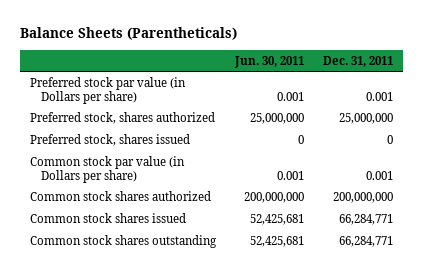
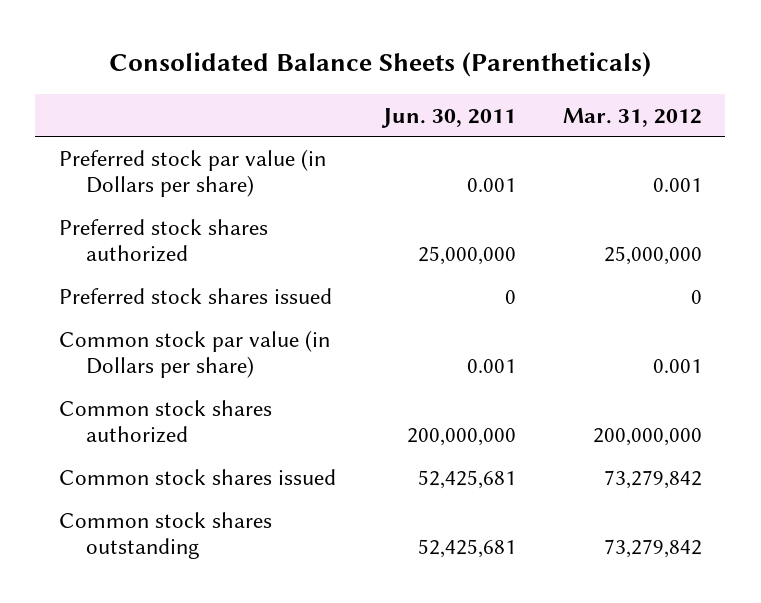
[20,27,238,41] Balance Sheets (Parentheticals) -> [109,51,652,77] Consolidated Balance Sheets (Parentheticals)
[323,55,394,67] Dec. 31, 2011 -> none
none -> [562,107,702,127] Mar. 31, 2012
[29,111,215,124] Preferred stock, shares authorized -> [58,218,268,263] Preferred stock shares authorized
[29,133,190,146] Preferred stock, shares issued -> [58,287,332,304] Preferred stock shares issued

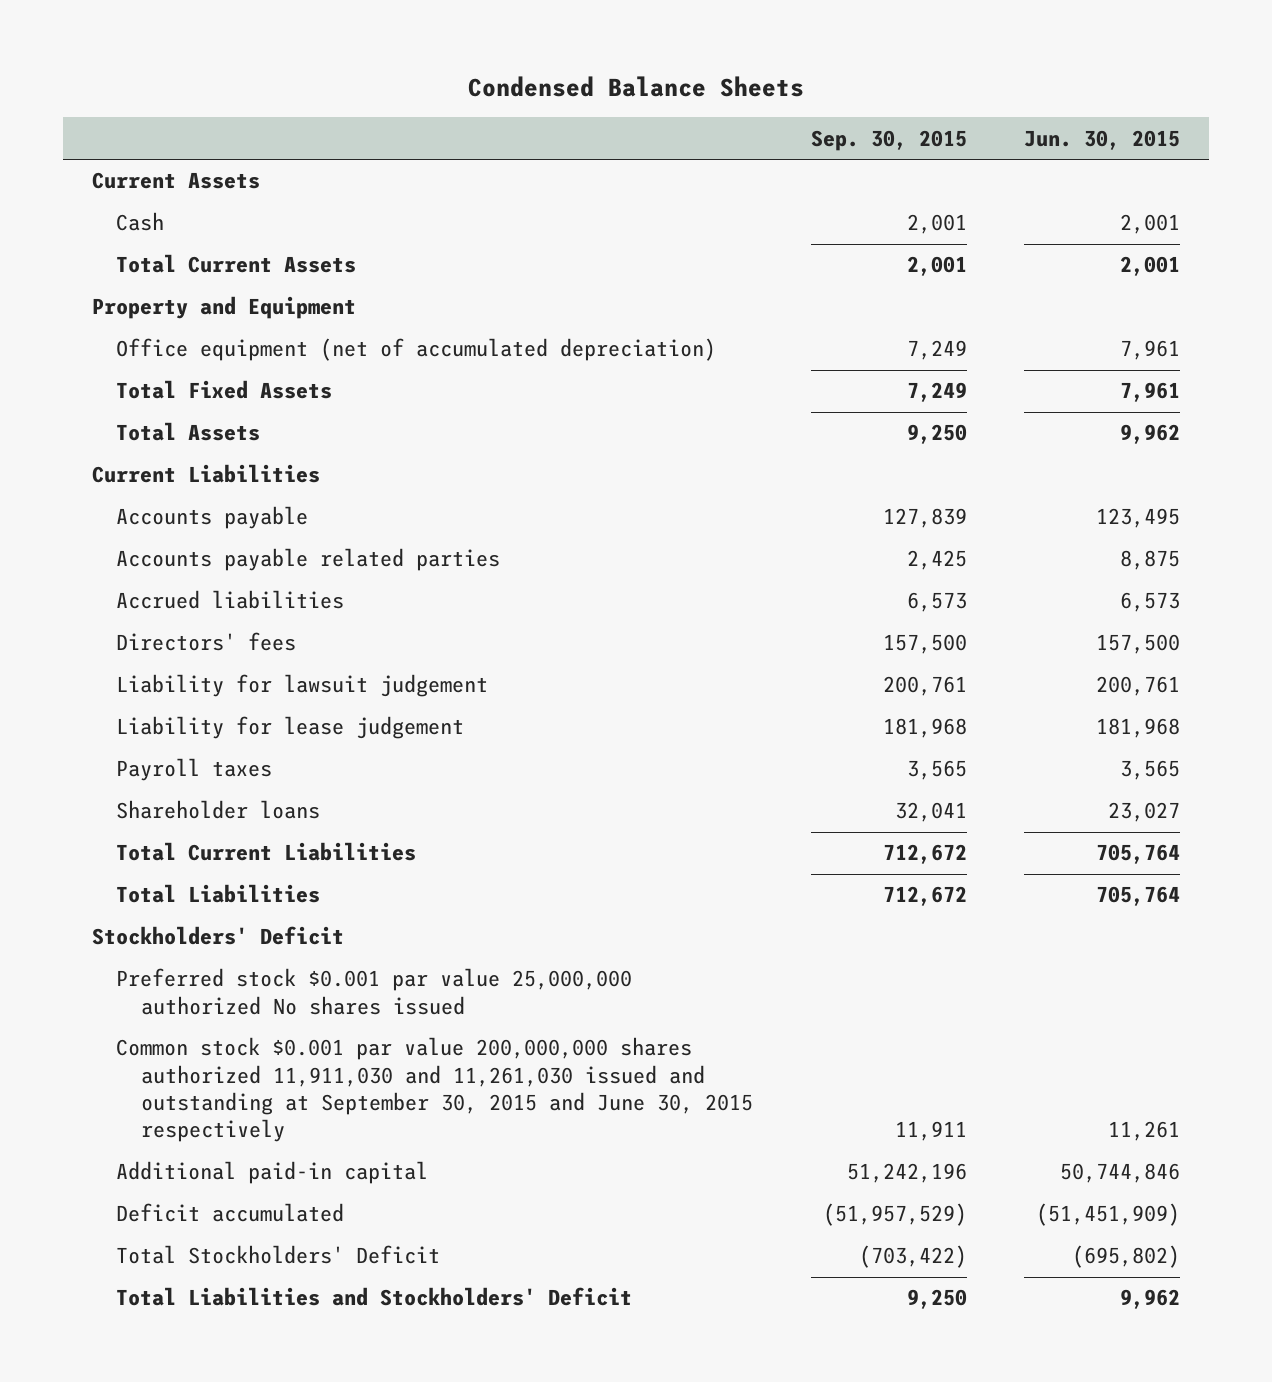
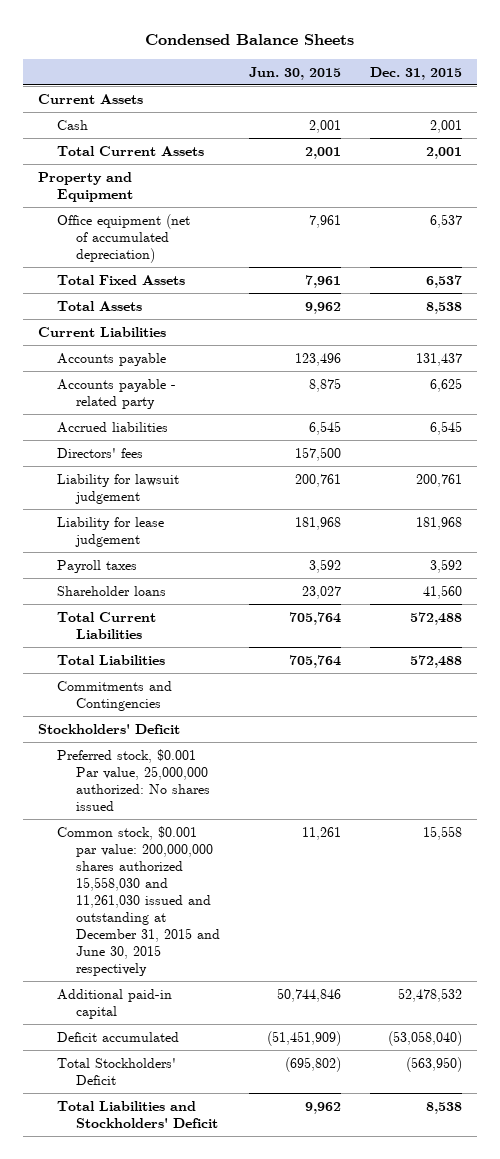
[810,129,967,151] Sep. 30, 2015 -> none
none -> [370,66,463,80] Dec. 31, 2015
[1096,508,1181,529] 123,495 -> [294,352,341,366] 123,496
[116,548,501,572] Accounts payable related parties -> [56,378,176,409] Accounts payable - related party
[1120,592,1181,613] 6,573 -> [308,420,341,435] 6,545
[1120,760,1181,781] 3,565 -> [308,558,341,573] 3,592
none -> [56,680,172,711] Commitments and Contingencies
[116,968,633,1015] Preferred stock $0.001 par value 25,000,000 authorized No shares issued -> [56,748,210,811] Preferred stock, $0.001 Par value, 25,000,000 authorized: No shares issued
[116,1037,753,1143] Common stock $0.001 par value 200,000,000 shares authorized 11,911,030 and 11,261,030 issued and outstanding at September 30, 2015 and June 30, 2015 respectively -> [56,825,220,976] Common stock, $0.001 par value: 200,000,000 shares authorized 15,558,030 and 11,261,030 issued and outstanding at December 31, 2015 and June 30, 2015 respectively

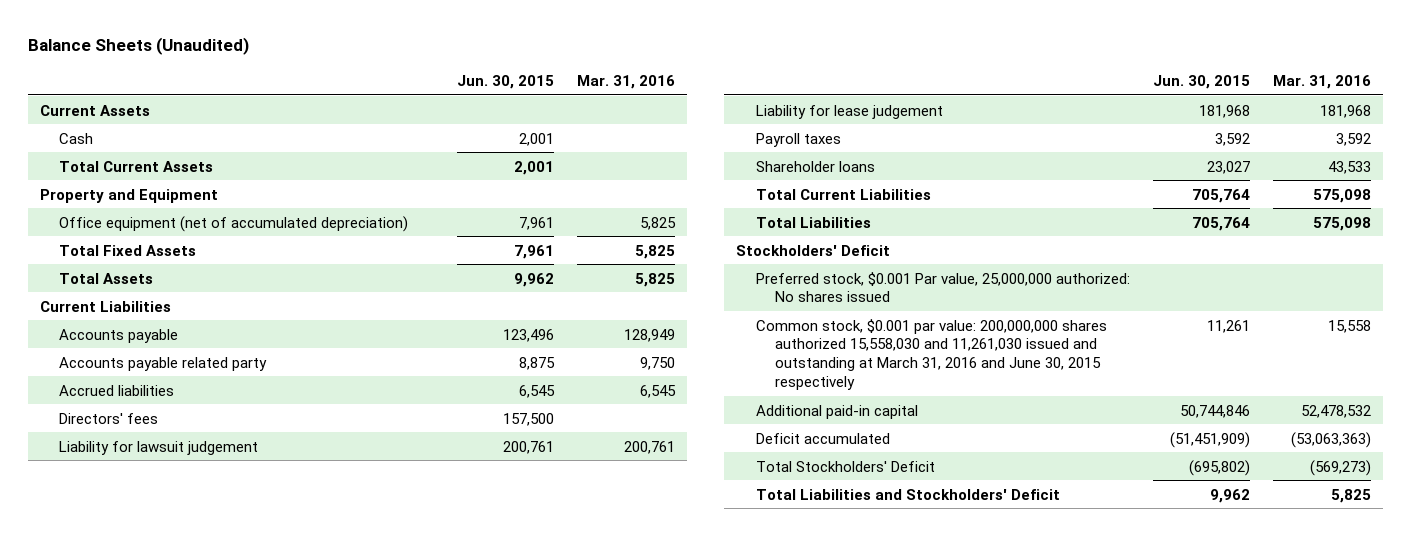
[144,33,354,45] Condensed Balance Sheets -> [28,37,250,56] Balance Sheets (Unaudited)
[370,66,463,80] Dec. 31, 2015 -> none
none -> [577,74,676,89] Mar. 31, 2016
[56,378,176,409] Accounts payable - related party -> [59,356,268,371] Accounts payable related party
[56,680,172,711] Commitments and Contingencies -> none
[56,825,220,976] Common stock, $0.001 par value: 200,000,000 shares authorized 15,558,030 and 11,261,030 issued and outstanding at December 31, 2015 and June 30, 2015 respectively -> [755,318,1107,391] Common stock, $0.001 par value: 200,000,000 shares authorized 15,558,030 and 11,261,030 issued and outstanding at March 31, 2016 and June 30, 2015 respectively

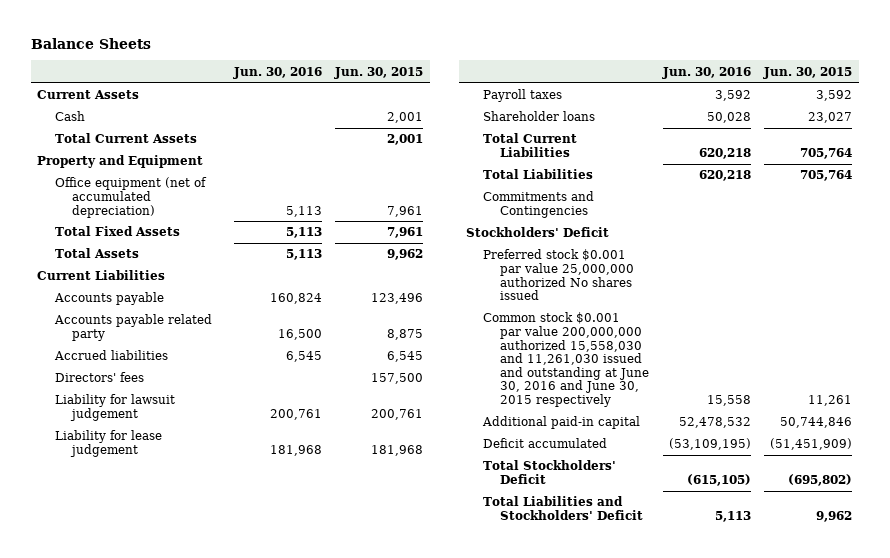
[28,37,250,56] Balance Sheets (Unaudited) -> [30,37,151,49] Balance Sheets
[577,74,676,89] Mar. 31, 2016 -> none
none -> [233,66,323,79] Jun. 30, 2016
none -> [483,191,595,218] Commitments and Contingencies
[755,271,1130,303] Preferred stock, $0.001 Par value, 25,000,000 authorized: No shares issued -> [483,249,635,301] Preferred stock $0.001 par value 25,000,000 authorized No shares issued
[755,318,1107,391] Common stock, $0.001 par value: 200,000,000 shares authorized 15,558,030 and 11,261,030 issued and outstanding at March 31, 2016 and June 30, 2015 respectively -> [483,312,650,407] Common stock $0.001 par value 200,000,000 authorized 15,558,030 and 11,261,030 issued and outstanding at June 30, 2016 and June 30, 2015 respectively

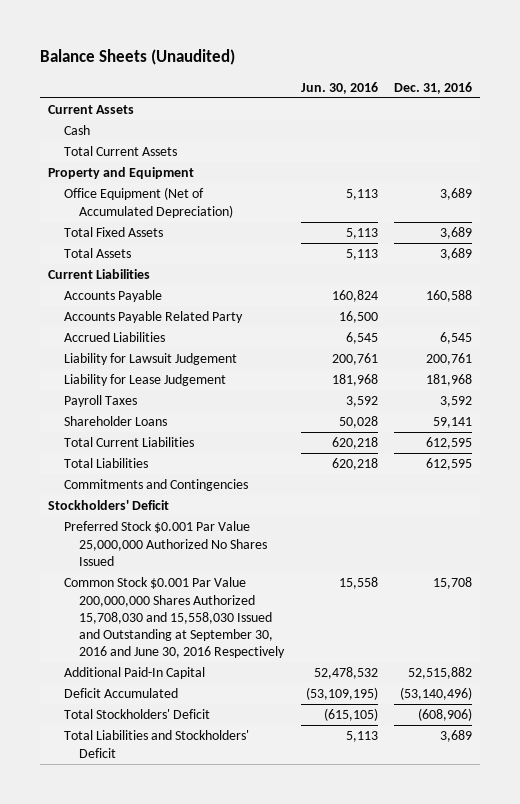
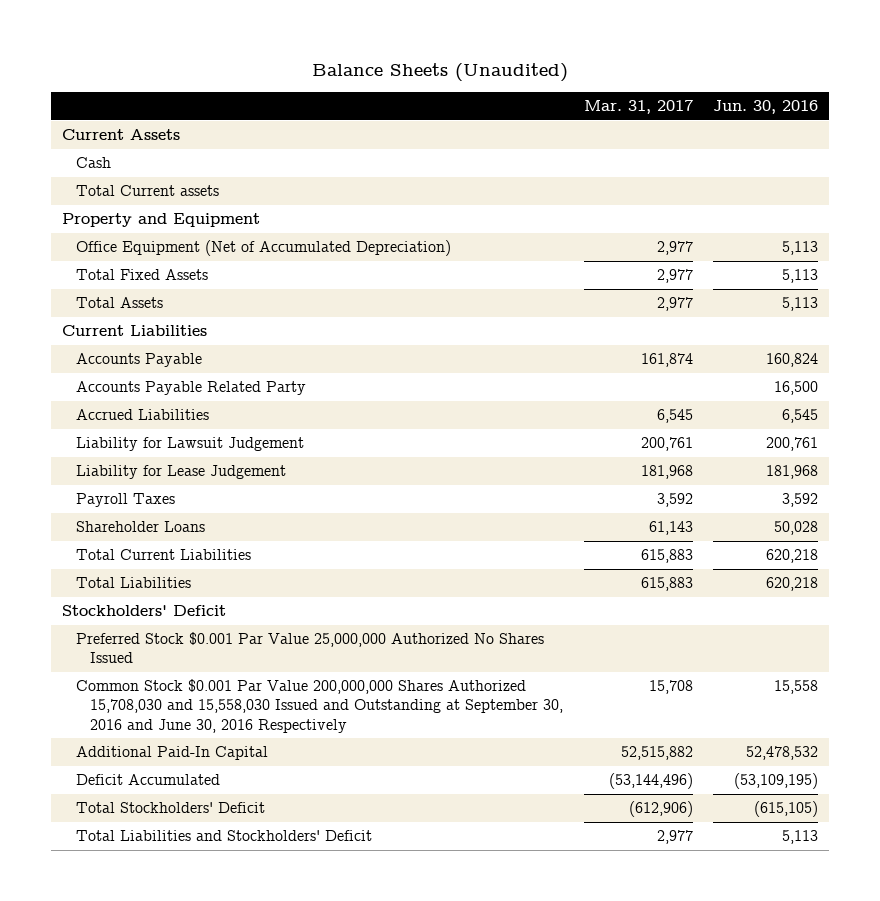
[393,81,472,94] Dec. 31, 2016 -> none
none -> [583,100,693,115] Mar. 31, 2017
[63,146,177,157] Total Current Assets -> [75,185,219,197] Total Current assets
[63,479,248,492] Commitments and Contingencies -> none

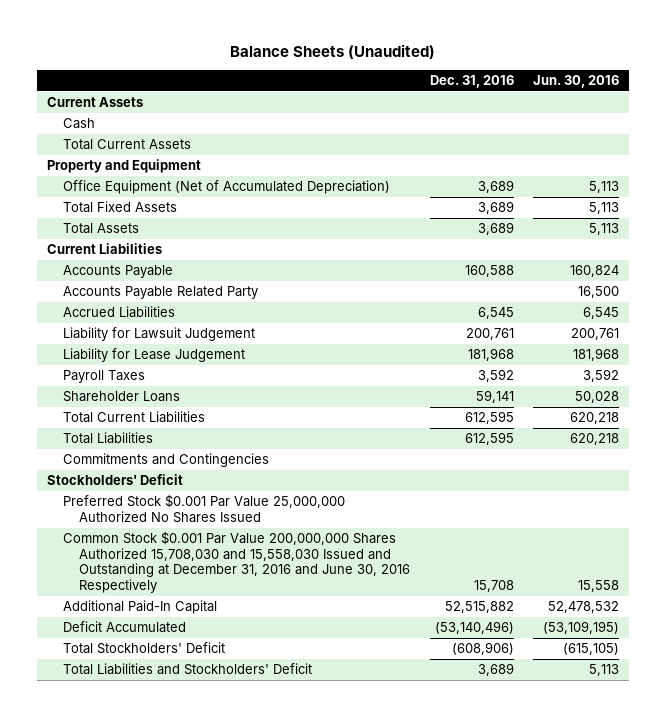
[583,100,693,115] Mar. 31, 2017 -> none
none -> [429,74,514,88] Dec. 31, 2016
[75,185,219,197] Total Current assets -> [62,139,191,151] Total Current Assets
none -> [62,453,269,468] Commitments and Contingencies
[75,679,564,733] Common Stock $0.001 Par Value 200,000,000 Shares Authorized 15,708,030 and 15,558,030 Issued and Outstanding at September 30, 2016 and June 30, 2016 Respectively -> [62,531,410,593] Common Stock $0.001 Par Value 200,000,000 Shares Authorized 15,708,030 and 15,558,030 Issued and Outstanding at December 31, 2016 and June 30, 2016 Respectively

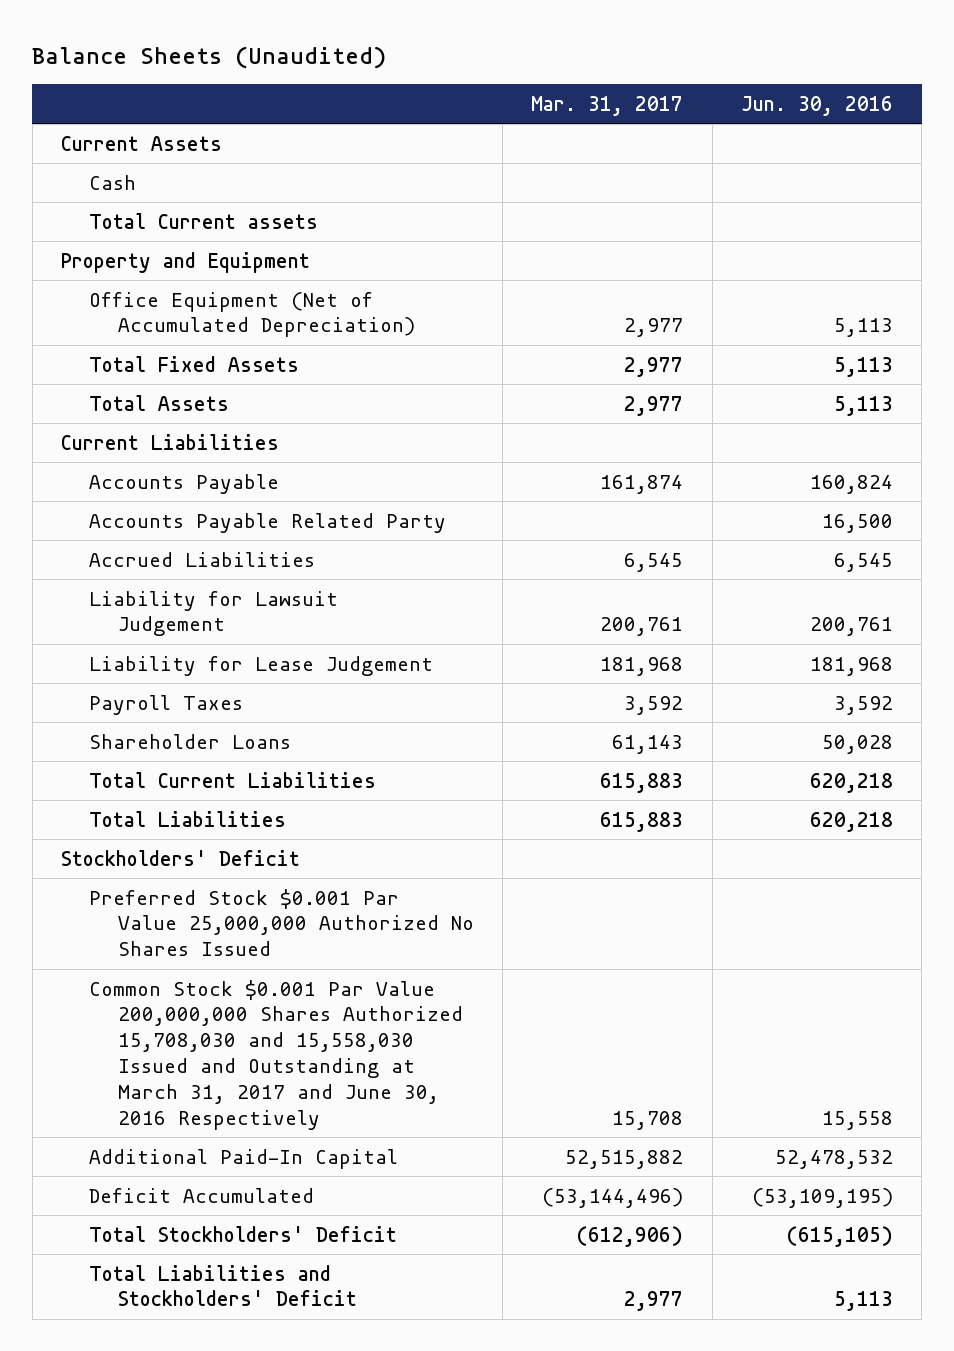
[429,74,514,88] Dec. 31, 2016 -> none
none -> [531,95,684,116] Mar. 31, 2017
[62,139,191,151] Total Current Assets -> [89,212,319,229] Total Current assets
[62,453,269,468] Commitments and Contingencies -> none
[62,531,410,593] Common Stock $0.001 Par Value 200,000,000 Shares Authorized 15,708,030 and 15,558,030 Issued and Outstanding at December 31, 2016 and June 30, 2016 Respectively -> [89,979,463,1130] Common Stock $0.001 Par Value 200,000,000 Shares Authorized 15,708,030 and 15,558,030 Issued and Outstanding at March 31, 2017 and June 30, 2016 Respectively

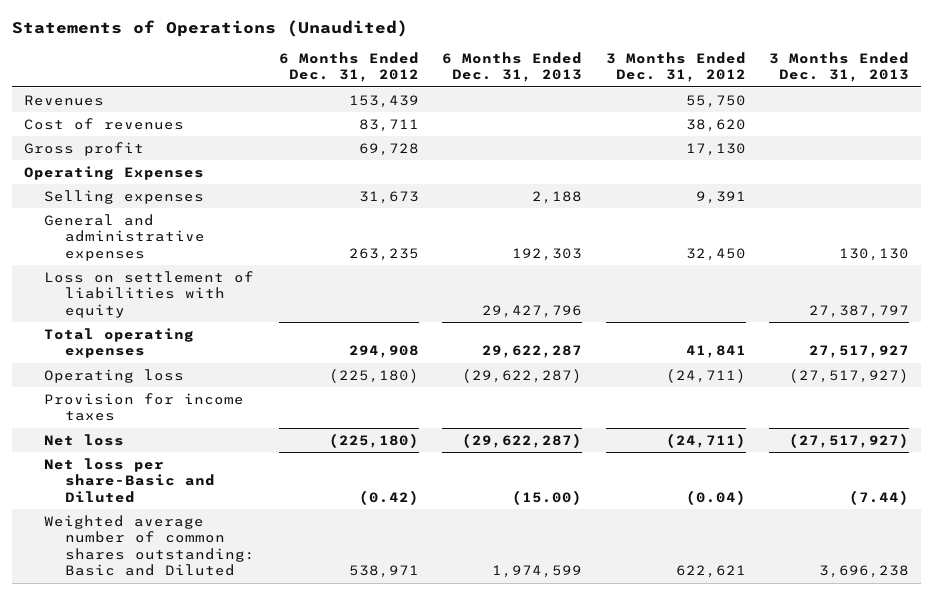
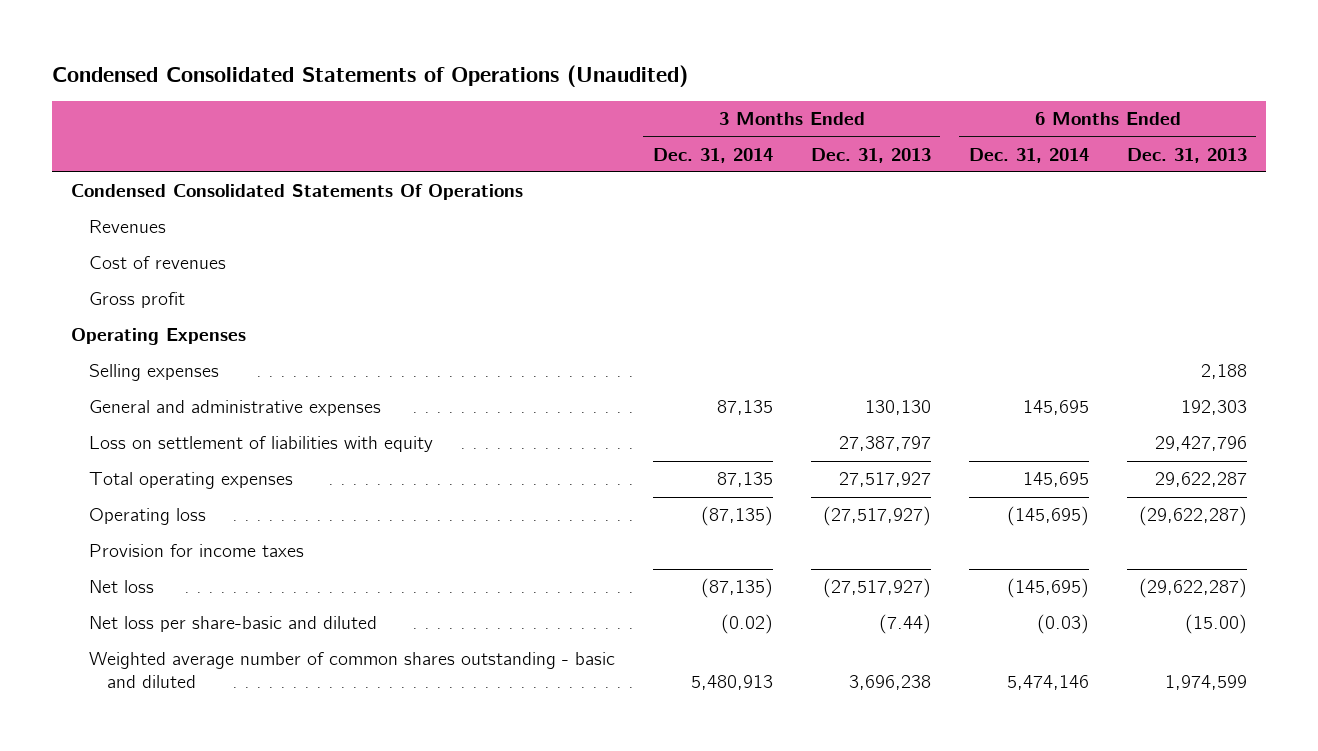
[11,19,408,37] Statements of Operations (Unaudited) -> [52,64,689,87] Condensed Consolidated Statements of Operations (Unaudited)
[278,51,419,83] 6 Months Ended Dec. 31, 2012 -> none
[605,51,746,83] 3 Months Ended Dec. 31, 2012 -> none
none -> [652,147,773,163] Dec. 31, 2014
none -> [968,147,1089,163] Dec. 31, 2014
none -> [71,184,524,201] Condensed Consolidated Statements Of Operations
[44,457,216,503] Net loss per share-Basic and Diluted -> [88,616,377,633] Net loss per share-basic and diluted
[44,514,256,577] Weighted average number of common shares outstanding: Basic and Diluted -> [88,652,615,689] Weighted average number of common shares outstanding - basic and diluted

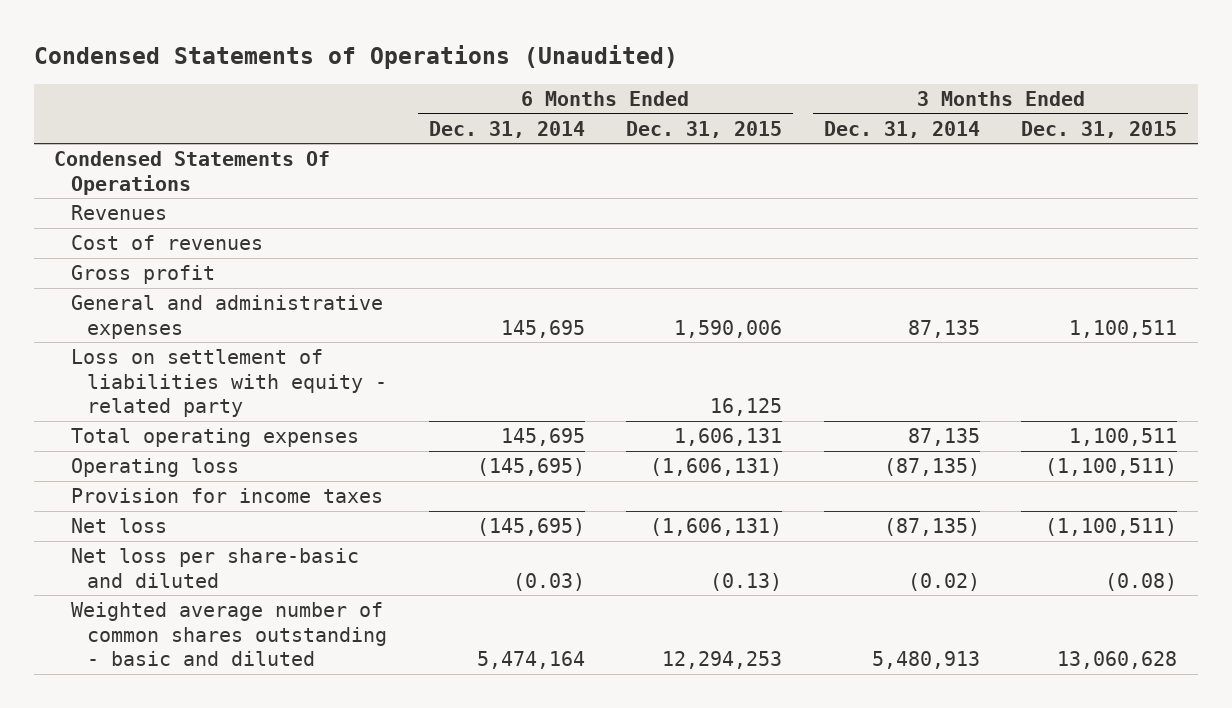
[52,64,689,87] Condensed Consolidated Statements of Operations (Unaudited) -> [33,45,678,70] Condensed Statements of Operations (Unaudited)
[810,147,931,163] Dec. 31, 2013 -> none
[1126,147,1247,163] Dec. 31, 2013 -> none
none -> [626,120,783,138] Dec. 31, 2015
none -> [1021,120,1178,138] Dec. 31, 2015
[71,184,524,201] Condensed Consolidated Statements Of Operations -> [54,151,331,195] Condensed Statements Of Operations
[71,328,247,346] Operating Expenses -> none
[88,364,219,382] Selling expenses -> none
[88,436,433,453] Loss on settlement of liabilities with equity -> [70,349,387,418] Loss on settlement of liabilities with equity - related party
[1006,675,1089,691] 5,474,146 -> [476,651,585,670] 5,474,164

